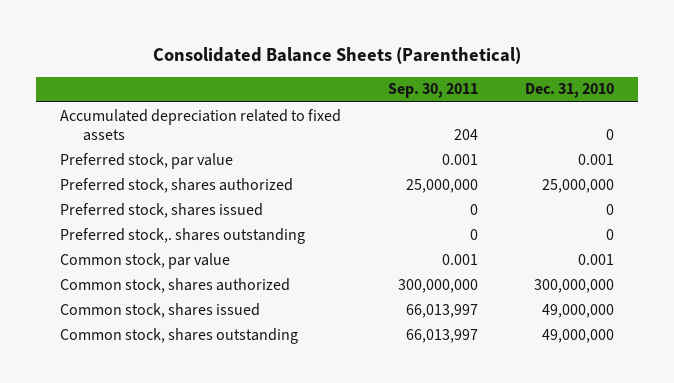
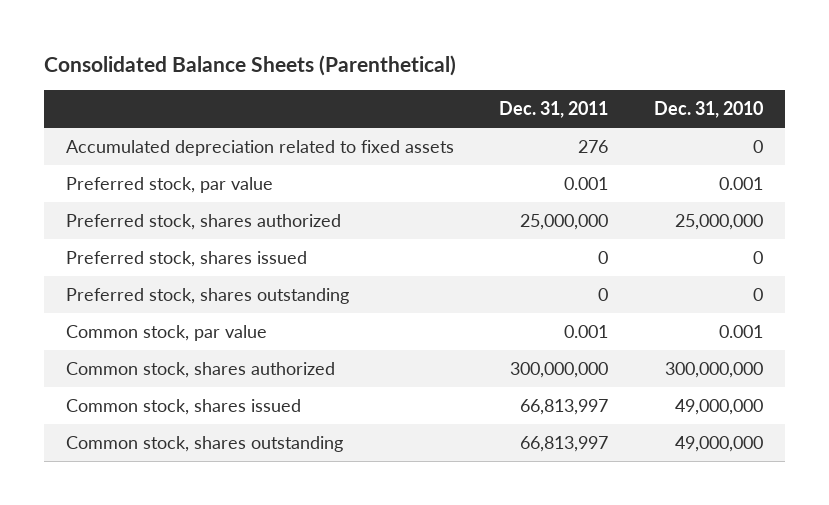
[387,83,478,99] Sep. 30, 2011 -> none
none -> [499,101,609,119] Dec. 31, 2011
[59,227,305,244] Preferred stock,. shares outstanding -> [66,288,350,305] Preferred stock, shares outstanding

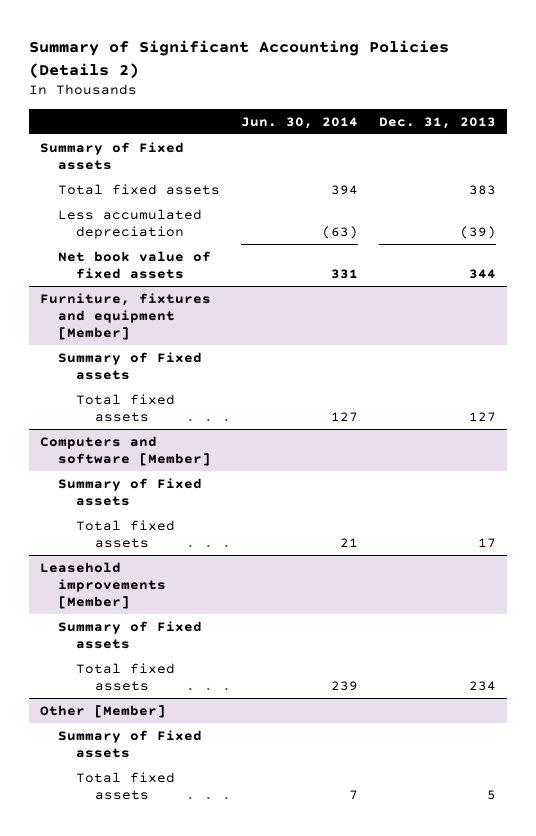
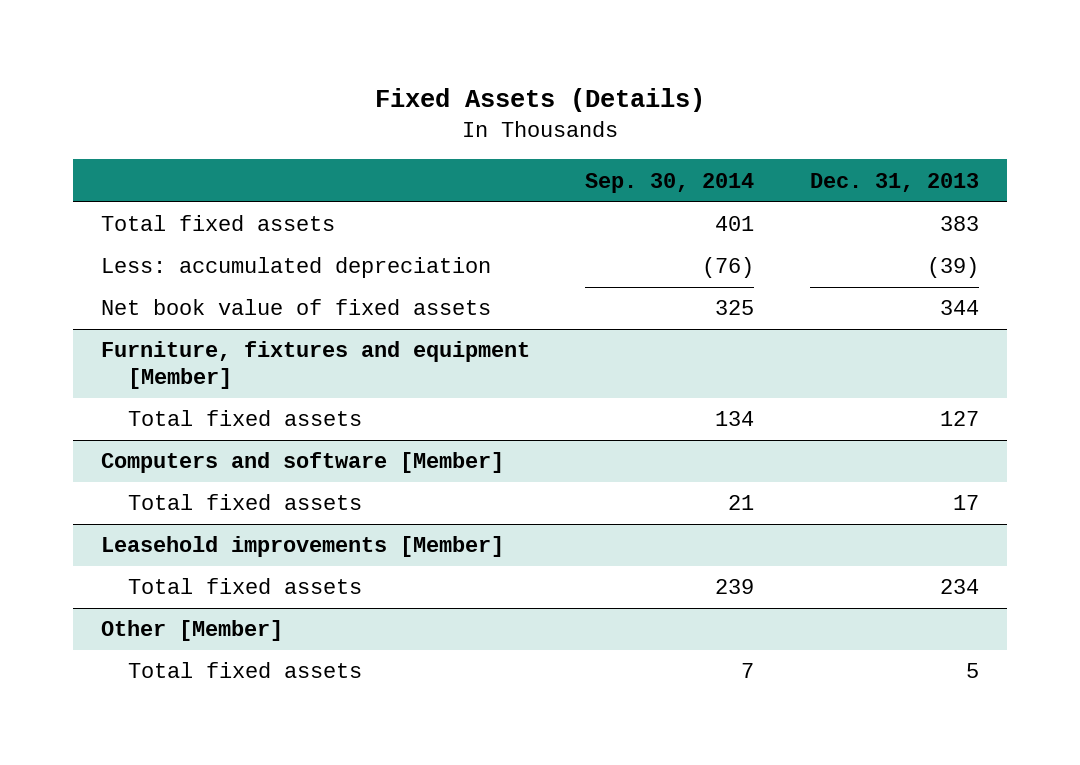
[29,39,450,78] Summary of Significant Accounting Policies (Details 2) -> [374,88,705,113] Fixed Assets (Details)
[241,116,359,129] Jun. 30, 2014 -> none
none -> [585,172,755,193] Sep. 30, 2014
[39,141,184,170] Summary of Fixed assets -> none
[58,208,203,239] Less accumulated depreciation -> [100,257,491,279] Less: accumulated depreciation
[58,351,203,380] Summary of Fixed assets -> none
[58,477,203,506] Summary of Fixed assets -> none
[58,620,203,649] Summary of Fixed assets -> none
[58,729,203,758] Summary of Fixed assets -> none

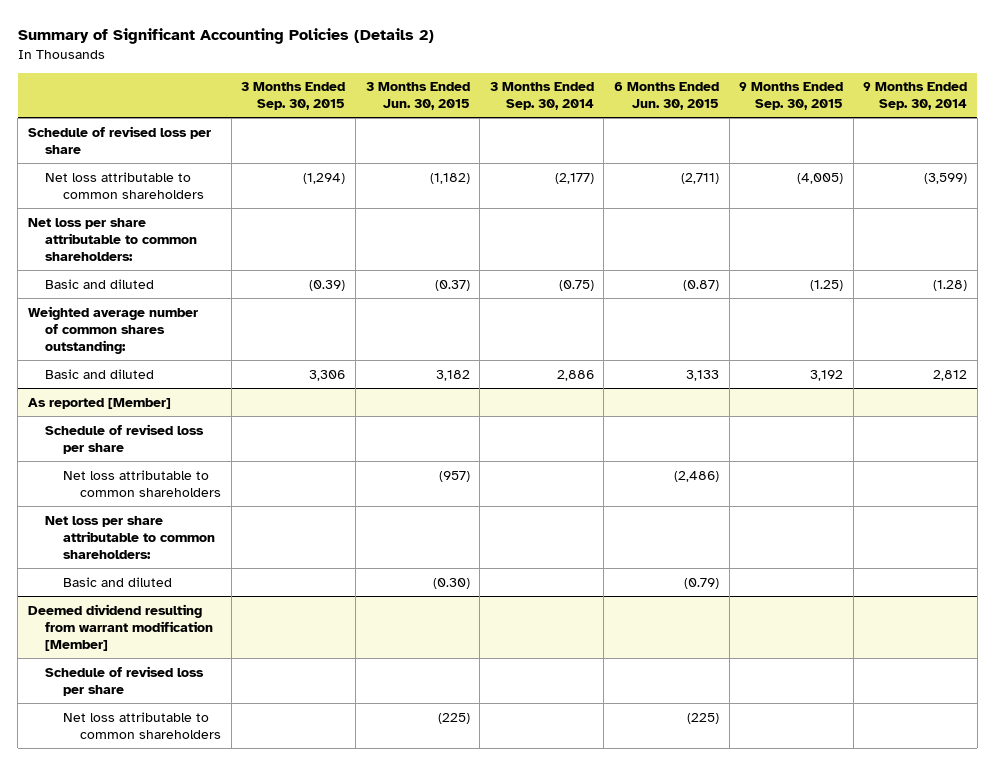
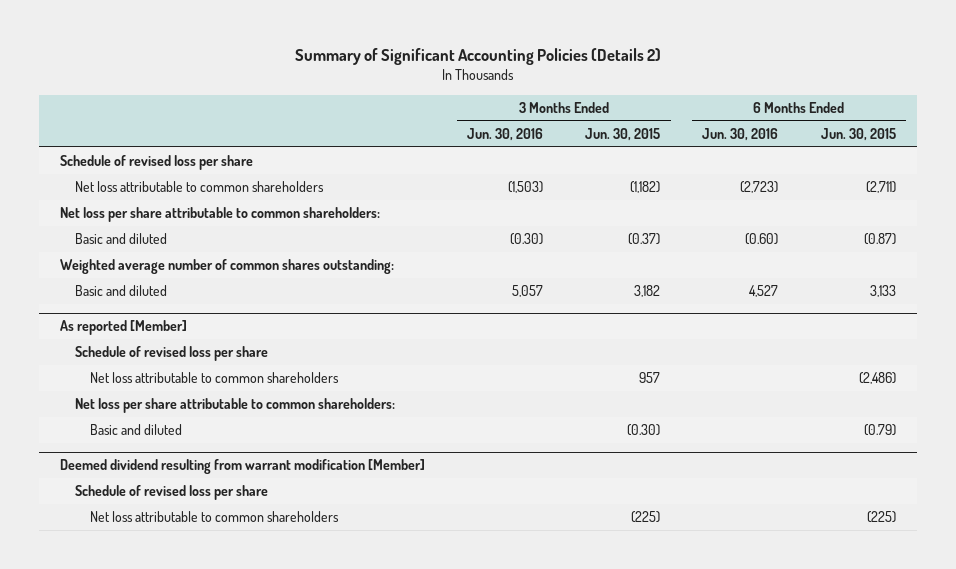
[241,82,346,111] 3 Months Ended Sep. 30, 2015 -> none
[489,82,594,111] 3 Months Ended Sep. 30, 2014 -> none
[739,82,844,111] 9 Months Ended Sep. 30, 2015 -> none
[863,82,968,111] 9 Months Ended Sep. 30, 2014 -> none
none -> [467,128,544,142] Jun. 30, 2016
none -> [702,128,779,142] Jun. 30, 2016
[438,470,470,482] (957) -> [639,372,661,384] 957

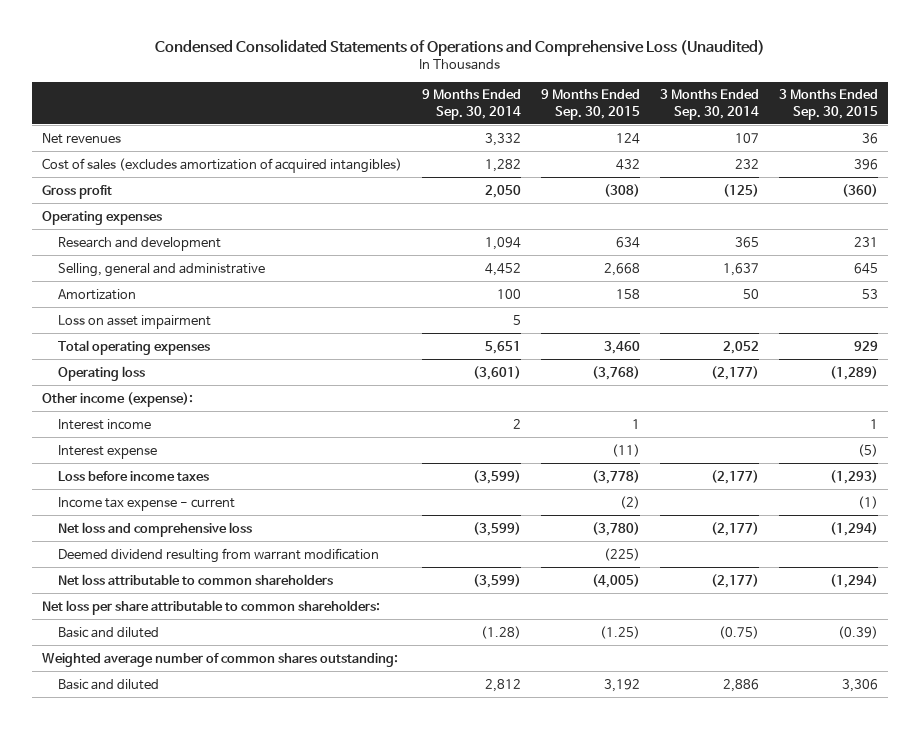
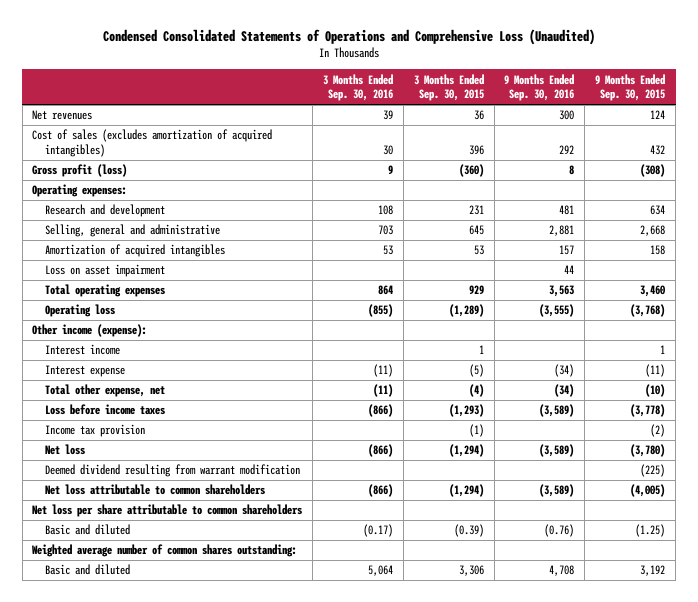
[422,89,522,120] 9 Months Ended Sep. 30, 2014 -> none
[660,89,760,120] 3 Months Ended Sep. 30, 2014 -> none
none -> [323,73,394,102] 3 Months Ended Sep. 30, 2016
none -> [504,73,575,102] 9 Months Ended Sep. 30, 2016
[42,184,113,199] Gross profit -> [32,164,128,178] Gross profit (loss)
[42,210,163,225] Operating expenses -> [32,184,128,198] Operating expenses:
[58,288,137,300] Amortization -> [45,244,226,258] Amortization of acquired intangibles
none -> [45,384,166,398] Total other expense, net
[58,496,236,511] Income tax expense - current -> [45,424,146,438] Income tax provision
[58,521,253,537] Net loss and comprehensive loss -> [45,444,86,456] Net loss
[42,599,381,615] Net loss per share attributable to common shareholders: -> [32,504,303,518] Net loss per share attributable to common shareholders

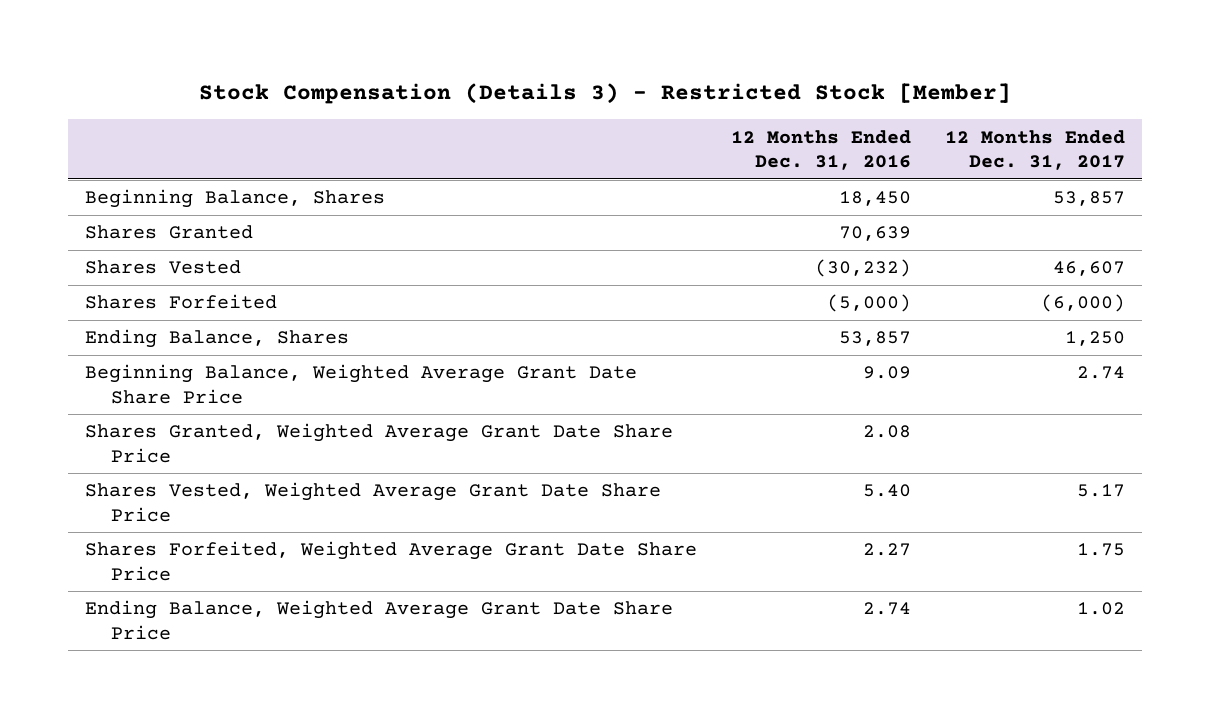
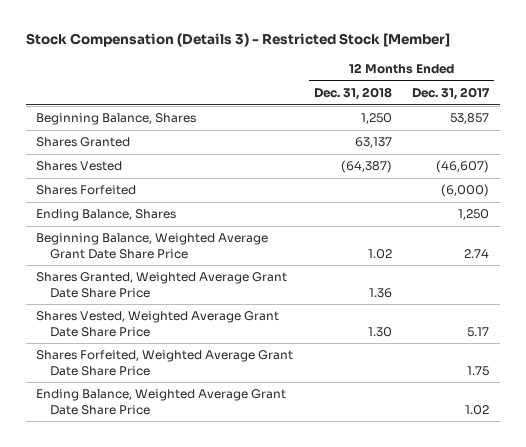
[731,129,912,171] 12 Months Ended Dec. 31, 2016 -> none
none -> [313,86,392,100] Dec. 31, 2018
[1053,261,1126,277] 46,607 -> [436,160,490,174] (46,607)

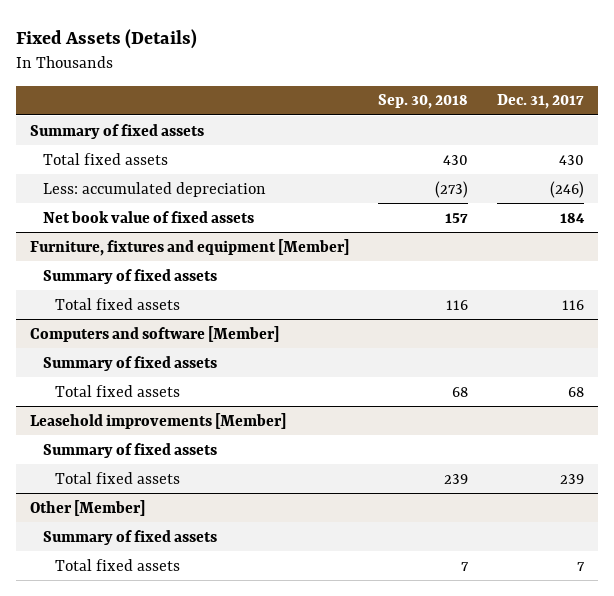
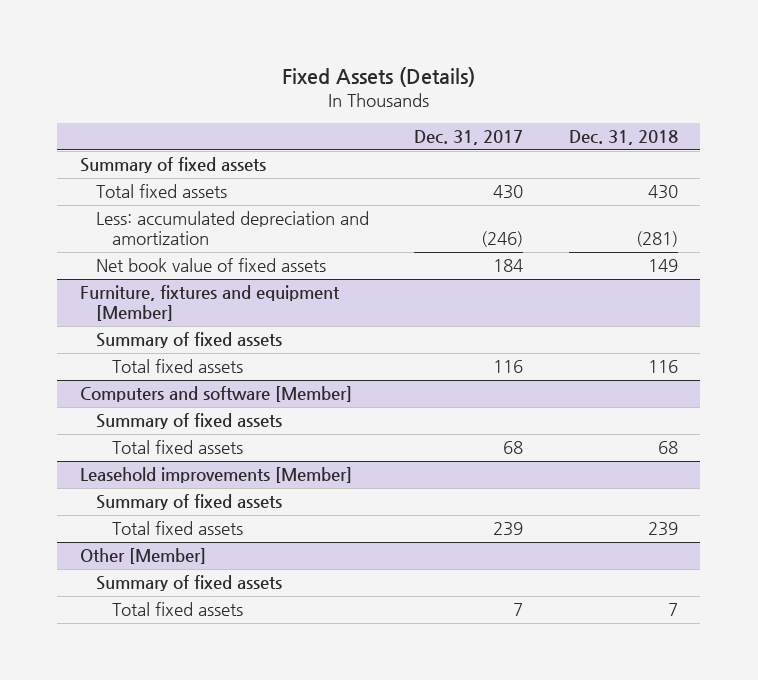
[378,94,469,110] Sep. 30, 2018 -> none
none -> [568,130,678,146] Dec. 31, 2018
[42,181,266,197] Less: accumulated depreciation -> [96,211,370,246] Less: accumulated depreciation and amortization

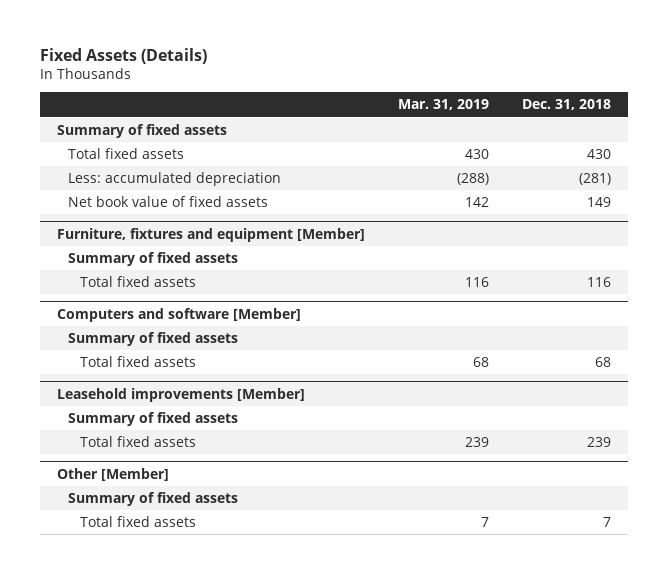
[414,130,524,146] Dec. 31, 2017 -> none
none -> [397,99,489,111] Mar. 31, 2019
[96,211,370,246] Less: accumulated depreciation and amortization -> [68,171,282,186] Less: accumulated depreciation

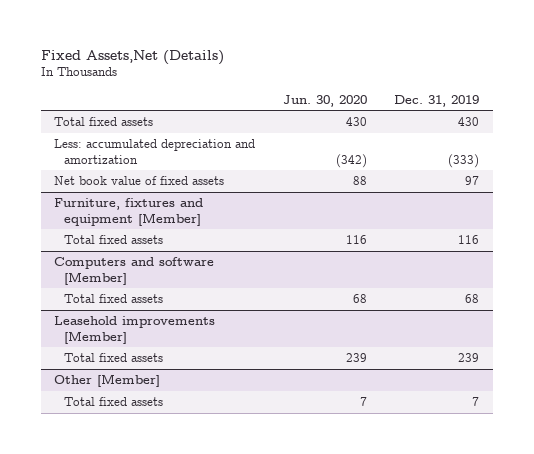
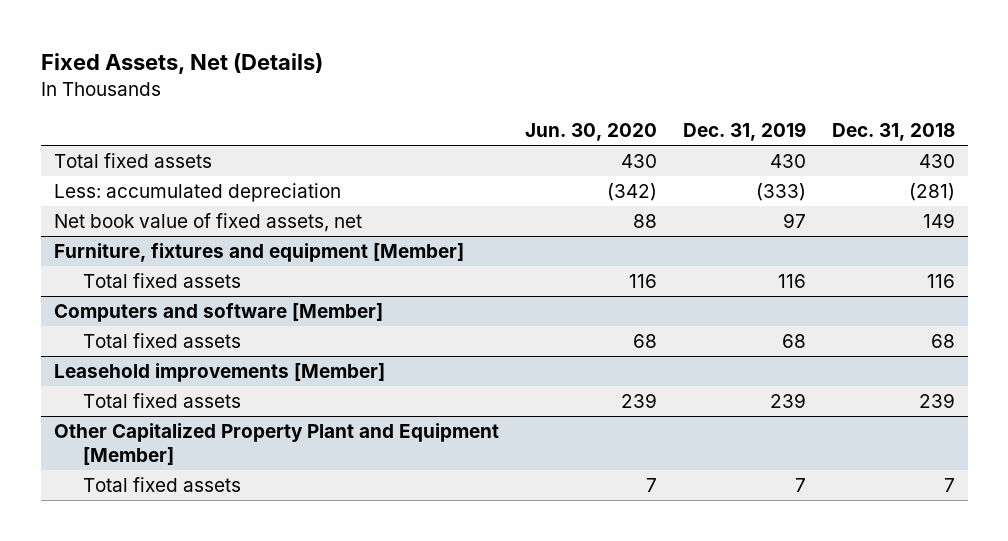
[40,49,224,65] Fixed Assets,Net (Details) -> [40,53,323,75] Fixed Assets, Net (Details)
none -> [831,123,955,142] Dec. 31, 2018
[54,139,256,164] Less: accumulated depreciation and amortization -> [53,183,341,203] Less: accumulated depreciation
[54,176,225,186] Net book value of fixed assets -> [53,213,362,233] Net book value of fixed assets, net
[54,374,161,388] Other [Member] -> [53,423,499,465] Other Capitalized Property Plant and Equipment [Member]

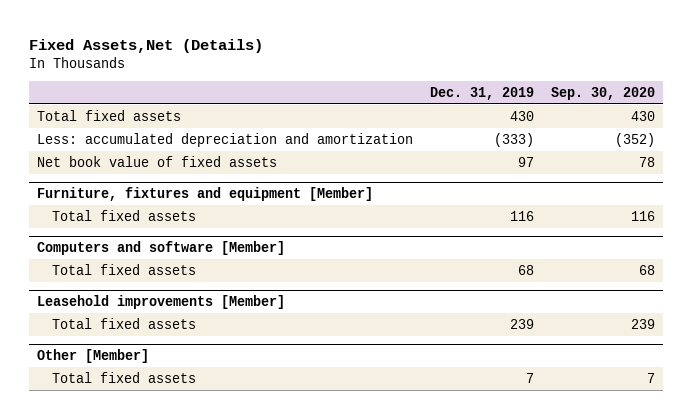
[40,53,323,75] Fixed Assets, Net (Details) -> [28,38,263,53] Fixed Assets,Net (Details)
[524,123,657,142] Jun. 30, 2020 -> none
[831,123,955,142] Dec. 31, 2018 -> none
none -> [550,87,655,101] Sep. 30, 2020
[53,183,341,203] Less: accumulated depreciation -> [37,132,414,147] Less: accumulated depreciation and amortization
[53,213,362,233] Net book value of fixed assets, net -> [37,155,278,167] Net book value of fixed assets
[53,423,499,465] Other Capitalized Property Plant and Equipment [Member] -> [37,348,150,363] Other [Member]

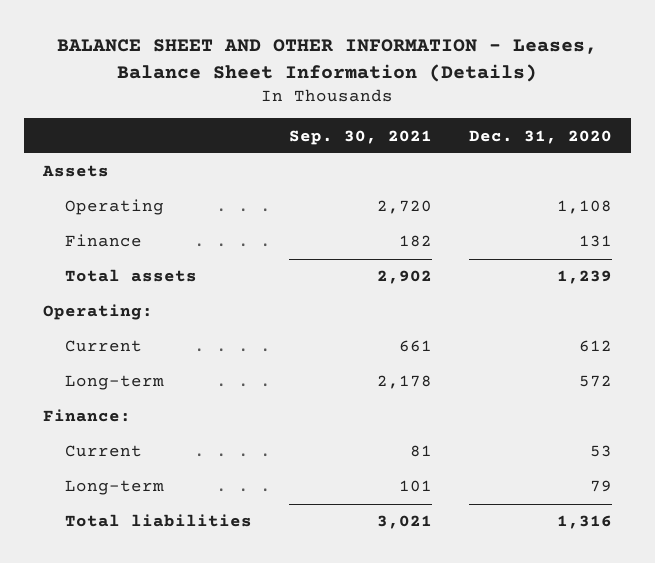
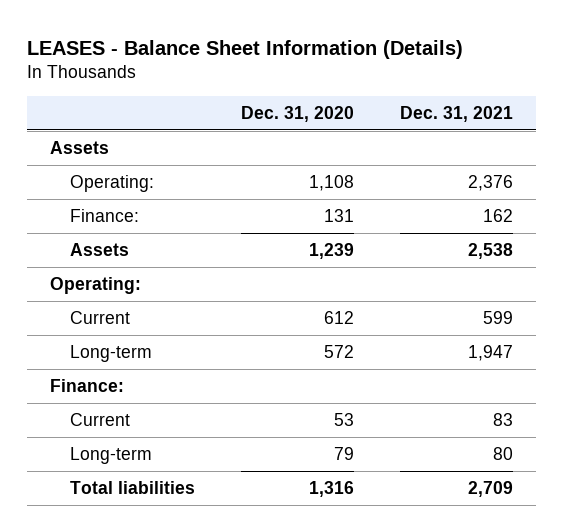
[57,38,598,82] BALANCE SHEET AND OTHER INFORMATION - Leases, Balance Sheet Information (Details) -> [27,39,464,59] LEASES - Balance Sheet Information (Details)
[289,129,433,145] Sep. 30, 2021 -> none
none -> [400,105,514,122] Dec. 31, 2021
[65,199,165,216] Operating -> [70,175,155,193] Operating:
[65,234,143,248] Finance -> [70,209,140,223] Finance:
[65,269,198,283] Total assets -> [70,243,130,257] Assets

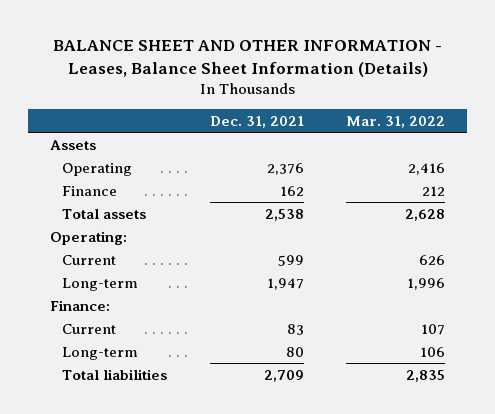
[27,39,464,59] LEASES - Balance Sheet Information (Details) -> [52,40,442,78] BALANCE SHEET AND OTHER INFORMATION - Leases, Balance Sheet Information (Details)
[241,105,355,122] Dec. 31, 2020 -> none
none -> [346,115,446,128] Mar. 31, 2022
[70,175,155,193] Operating: -> [61,162,132,176] Operating
[70,209,140,223] Finance: -> [61,185,117,196] Finance
[70,243,130,257] Assets -> [61,208,146,219] Total assets

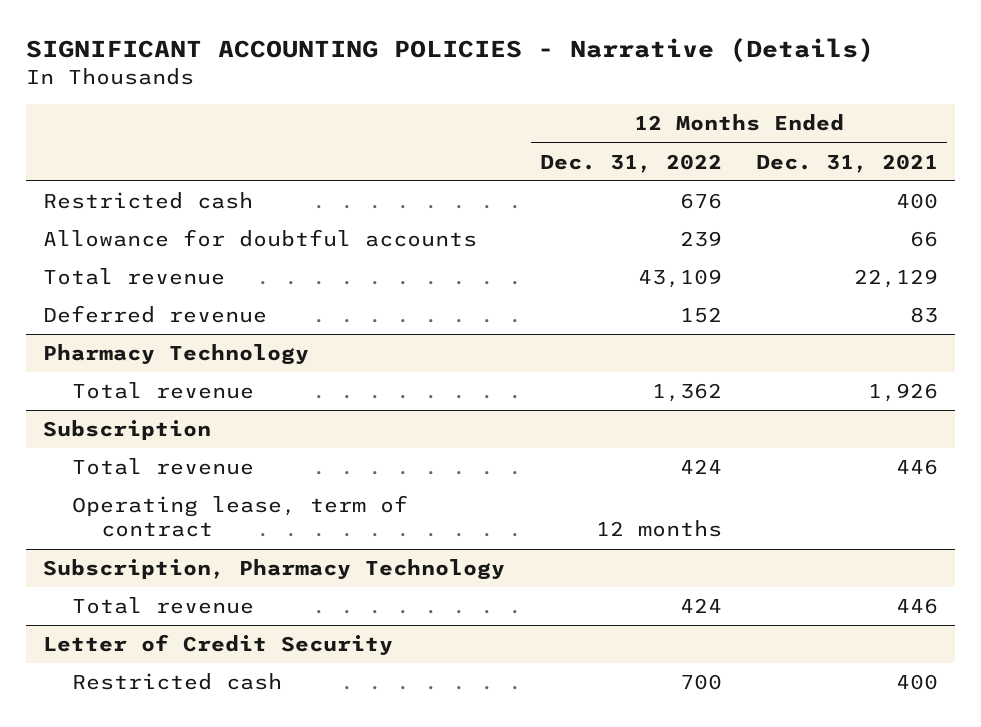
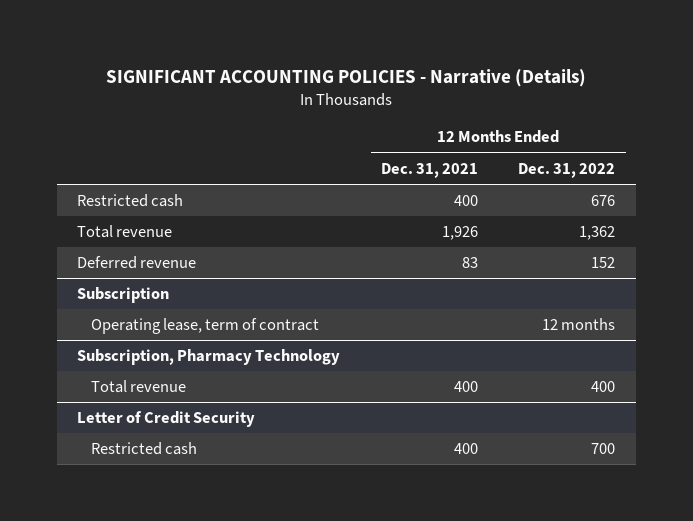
[42,229,477,248] Allowance for doubtful accounts -> none
[42,268,225,286] Total revenue -> none
[42,344,309,366] Pharmacy Technology -> none
[42,305,267,324] Deferred revenue -> [77,256,197,270] Deferred revenue
[72,458,255,476] Total revenue -> none
[679,598,722,614] 424 -> [591,381,616,393] 400
[896,598,939,615] 446 -> [453,381,478,393] 400

